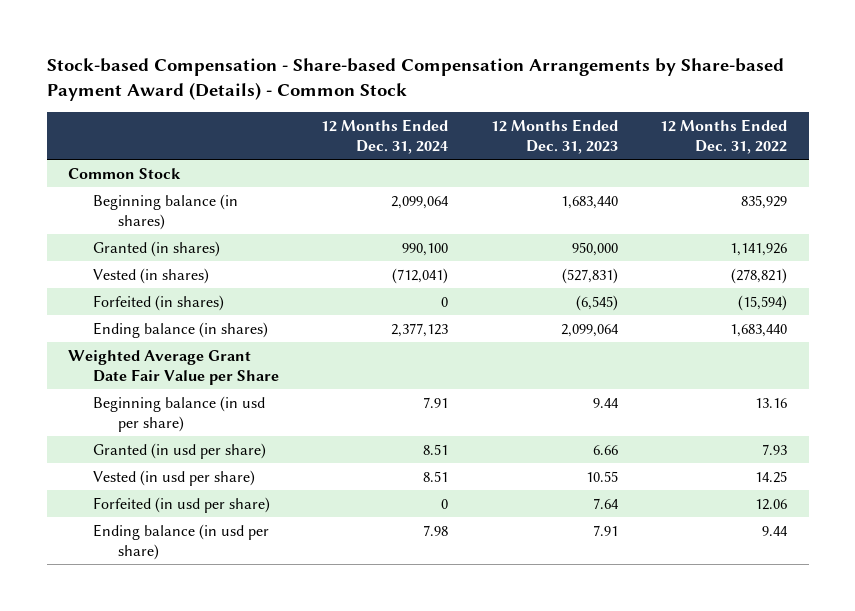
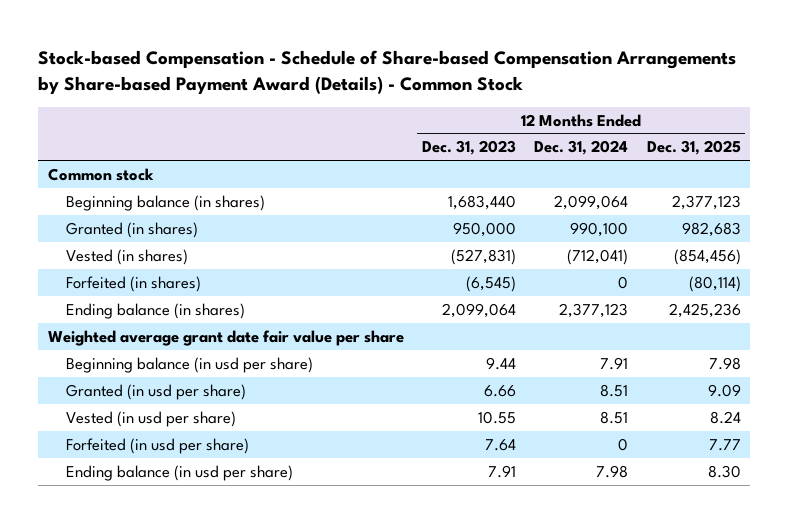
[46,58,784,102] Stock-based Compensation - Share-based Compensation Arrangements by Share-based Payment Award (Details) - Common Stock -> [38,50,737,95] Stock-based Compensation - Schedule of Share-based Compensation Arrangements by Share-based Payment Award (Details) - Common Stock
[660,118,788,155] 12 Months Ended Dec. 31, 2022 -> none
none -> [646,140,741,156] Dec. 31, 2025
[67,167,181,179] Common Stock -> [47,167,154,181] Common stock
[67,349,279,386] Weighted Average Grant Date Fair Value per Share -> [47,329,404,346] Weighted average grant date fair value per share

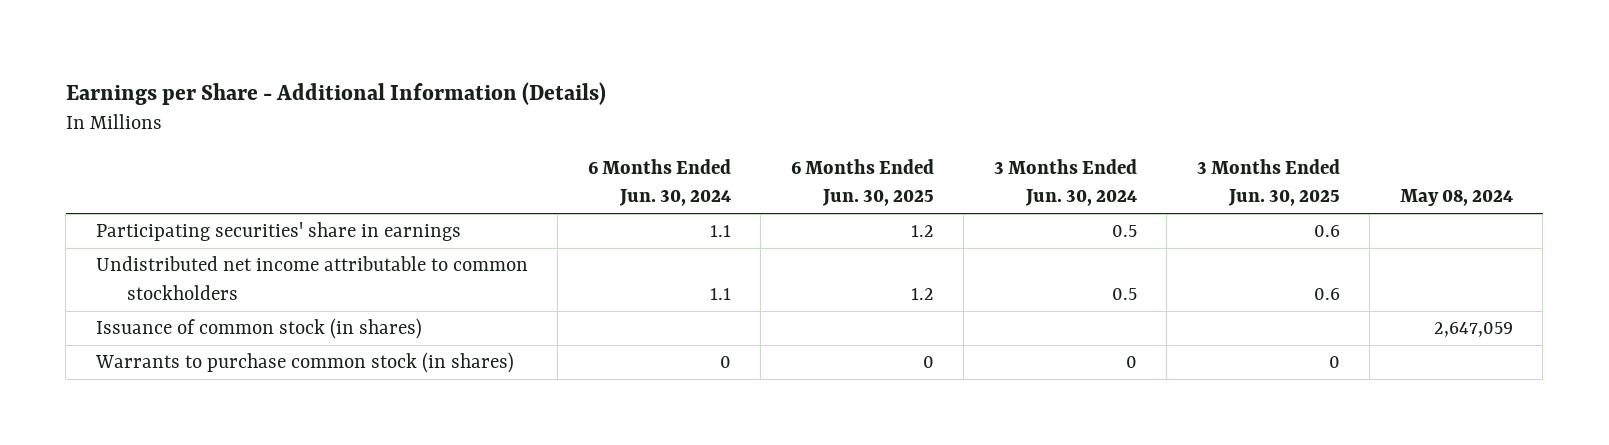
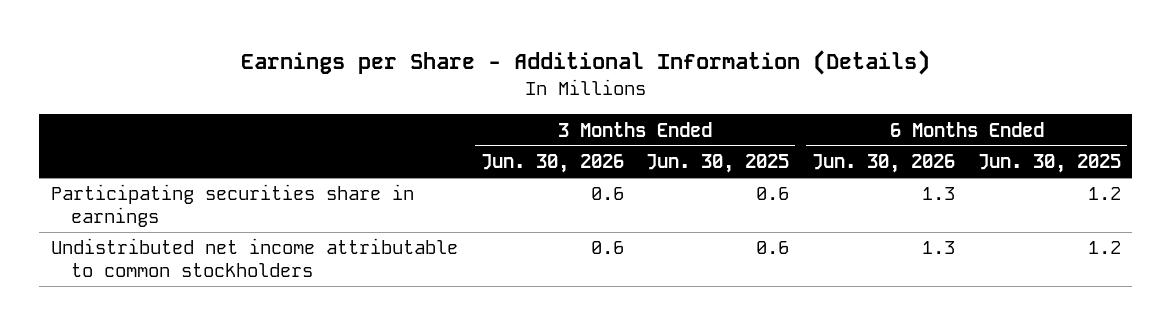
[587,159,731,207] 6 Months Ended Jun. 30, 2024 -> none
[993,159,1137,207] 3 Months Ended Jun. 30, 2024 -> none
[1399,189,1513,207] May 08, 2024 -> none
none -> [480,154,624,174] Jun. 30, 2026
none -> [812,154,956,174] Jun. 30, 2026
[95,222,461,242] Participating securities' share in earnings -> [50,184,414,227] Participating securities share in earnings
[95,318,422,340] Issuance of common stock (in shares) -> none
[94,352,514,374] Warrants to purchase common stock (in shares) -> none

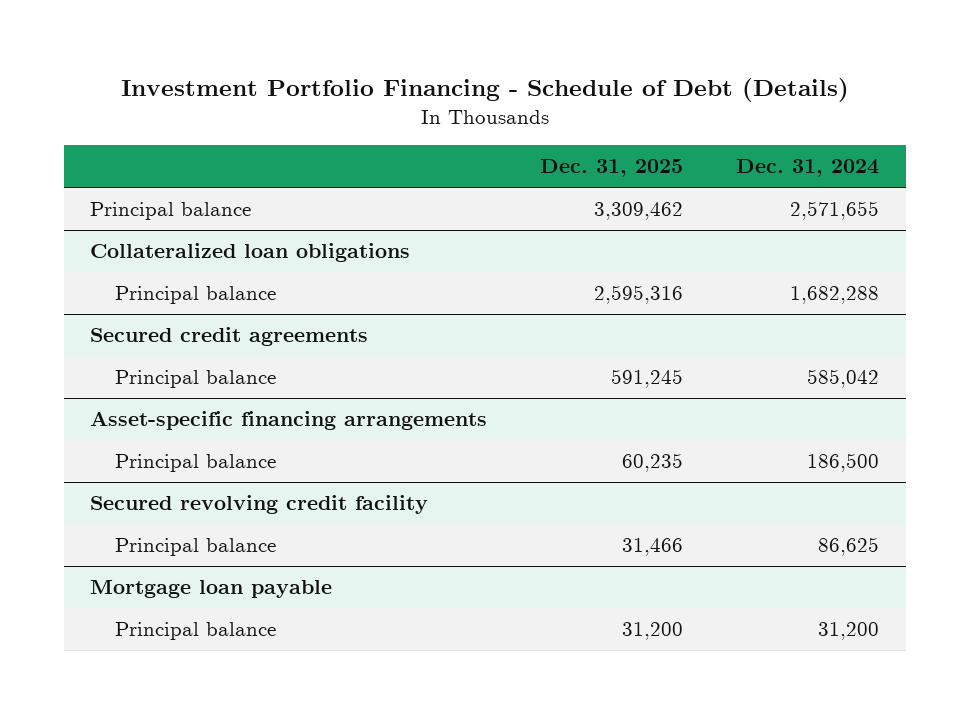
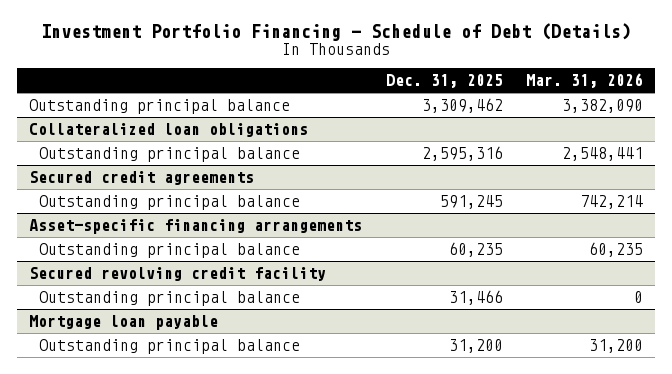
[736,159,880,178] Dec. 31, 2024 -> none
none -> [526,73,644,89] Mar. 31, 2026
[90,202,252,221] Principal balance -> [29,98,291,114] Outstanding principal balance
[115,286,277,305] Principal balance -> [39,146,301,162] Outstanding principal balance
[115,370,277,389] Principal balance -> [39,194,301,210] Outstanding principal balance
[115,454,277,473] Principal balance -> [39,242,301,258] Outstanding principal balance
[115,538,277,557] Principal balance -> [39,290,301,306] Outstanding principal balance
[115,622,277,641] Principal balance -> [39,338,301,354] Outstanding principal balance

